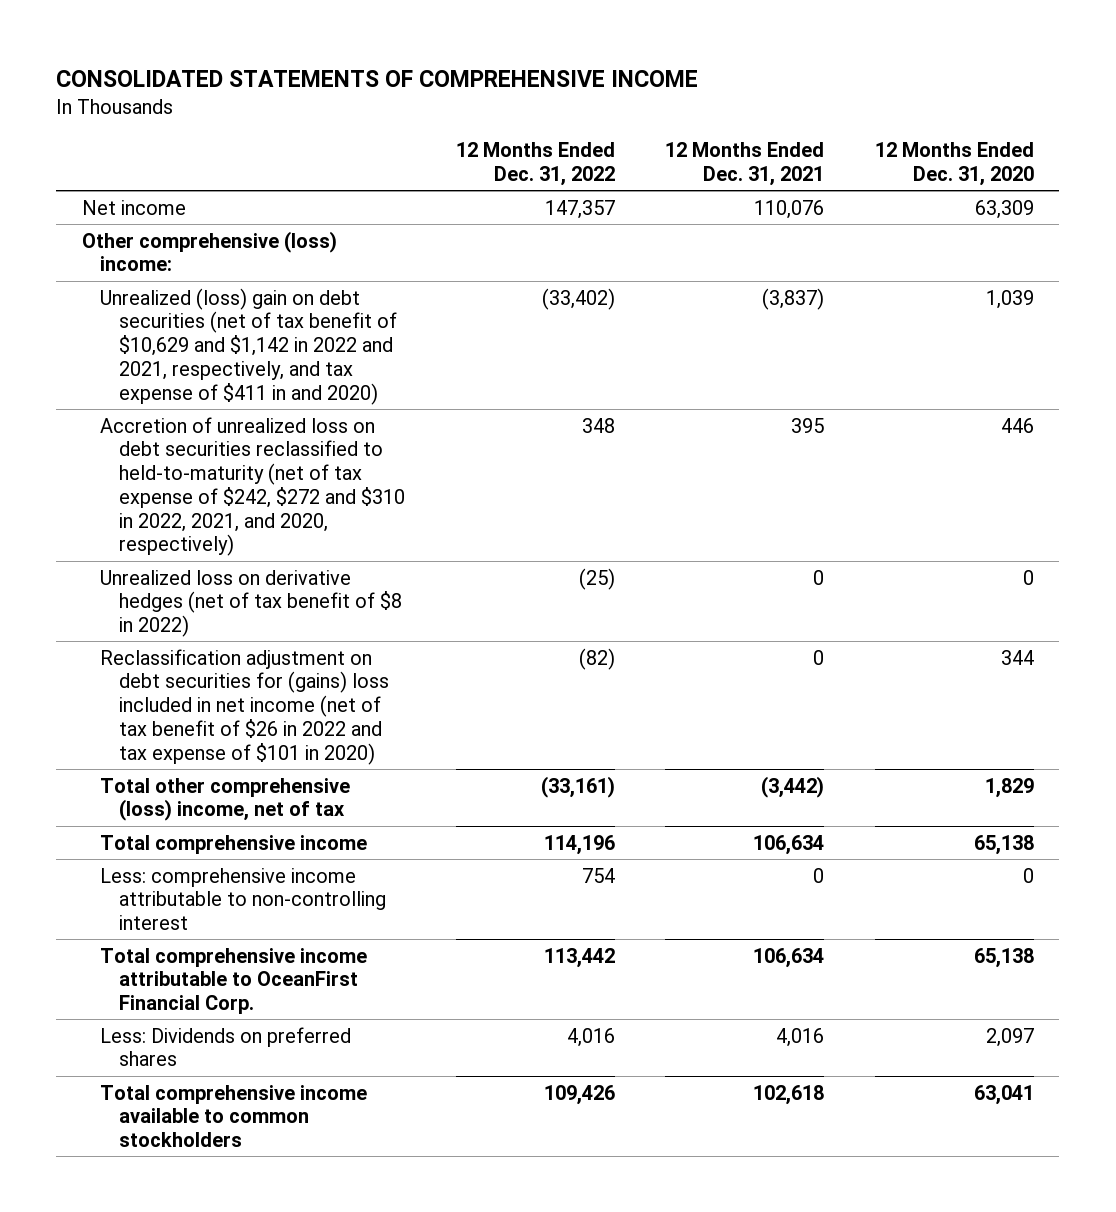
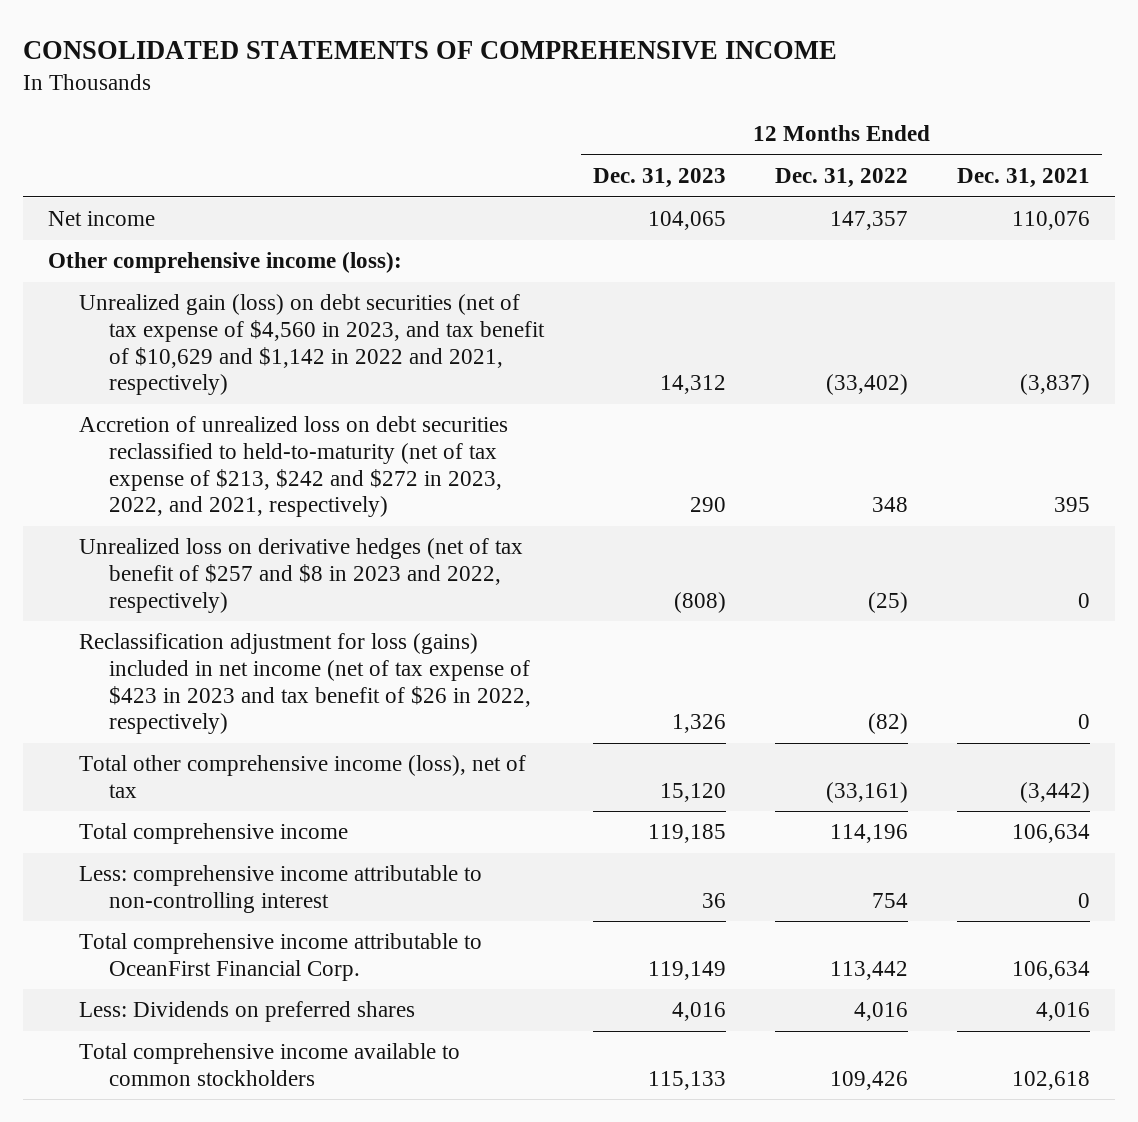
[875,142,1035,187] 12 Months Ended Dec. 31, 2020 -> none
none -> [593,168,727,189] Dec. 31, 2023
[81,230,337,272] Other comprehensive (loss) income: -> [47,252,402,274] Other comprehensive income (loss):
[100,287,397,405] Unrealized (loss) gain on debt securities (net of tax benefit of $10,629 and $1,142 in 2022 and 2021, respectively, and tax expense of $411 in and 2020) -> [78,294,546,396] Unrealized gain (loss) on debt securities (net of tax expense of $4,560 in 2023, and tax benefit of $10,629 and $1,142 in 2022 and 2021, respectively)
[100,416,405,557] Accretion of unrealized loss on debt securities reclassified to held-to-maturity (net of tax expense of $242, $272 and $310 in 2022, 2021, and 2020, respectively) -> [78,416,508,518] Accretion of unrealized loss on debt securities reclassified to held-to-maturity (net of tax expense of $213, $242 and $272 in 2023, 2022, and 2021, respectively)
[100,569,402,638] Unrealized loss on derivative hedges (net of tax benefit of $8 in 2022) -> [78,538,523,613] Unrealized loss on derivative hedges (net of tax benefit of $257 and $8 in 2023 and 2022, respectively)
[100,648,389,765] Reclassification adjustment on debt securities for (gains) loss included in net income (net of tax benefit of $26 in 2022 and tax expense of $101 in 2020) -> [78,633,532,735] Reclassification adjustment for loss (gains) included in net income (net of tax expense of $423 in 2023 and tax benefit of $26 in 2022, respectively)
[100,777,351,822] Total other comprehensive (loss) income, net of tax -> [78,755,526,799] Total other comprehensive income (loss), net of tax

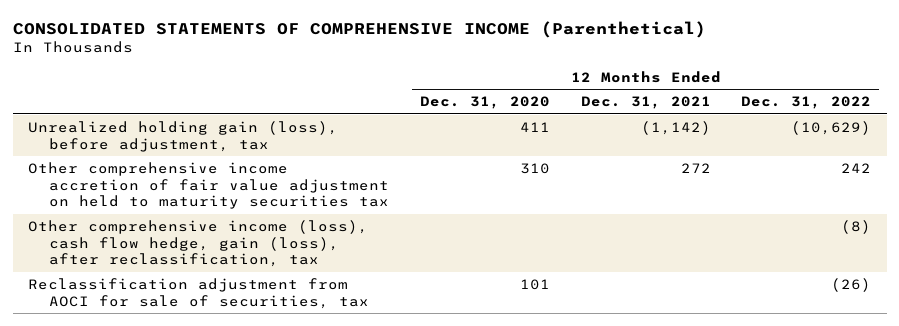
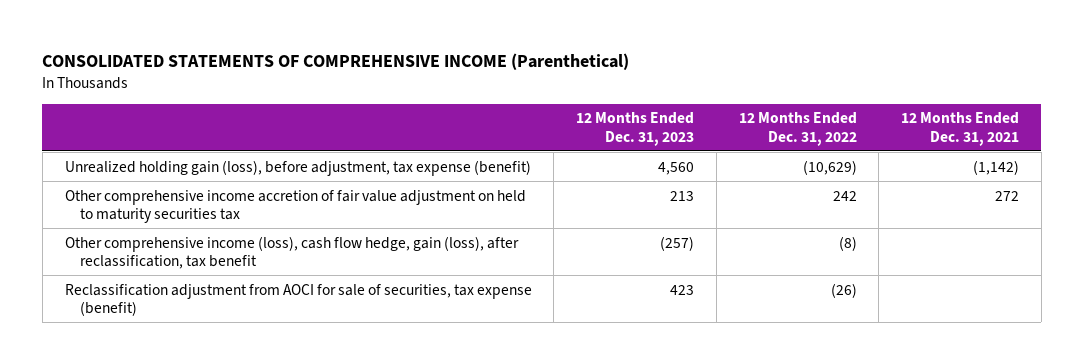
[419,96,550,110] Dec. 31, 2020 -> none
none -> [576,112,695,146] 12 Months Ended Dec. 31, 2023
[28,120,339,152] Unrealized holding gain (loss), before adjustment, tax -> [64,159,531,176] Unrealized holding gain (loss), before adjustment, tax expense (benefit)
[28,219,369,268] Other comprehensive income (loss), cash flow hedge, gain (loss), after reclassification, tax -> [64,235,519,269] Other comprehensive income (loss), cash flow hedge, gain (loss), after reclassification, tax benefit
[28,277,370,309] Reclassification adjustment from AOCI for sale of securities, tax -> [64,283,532,316] Reclassification adjustment from AOCI for sale of securities, tax expense (benefit)

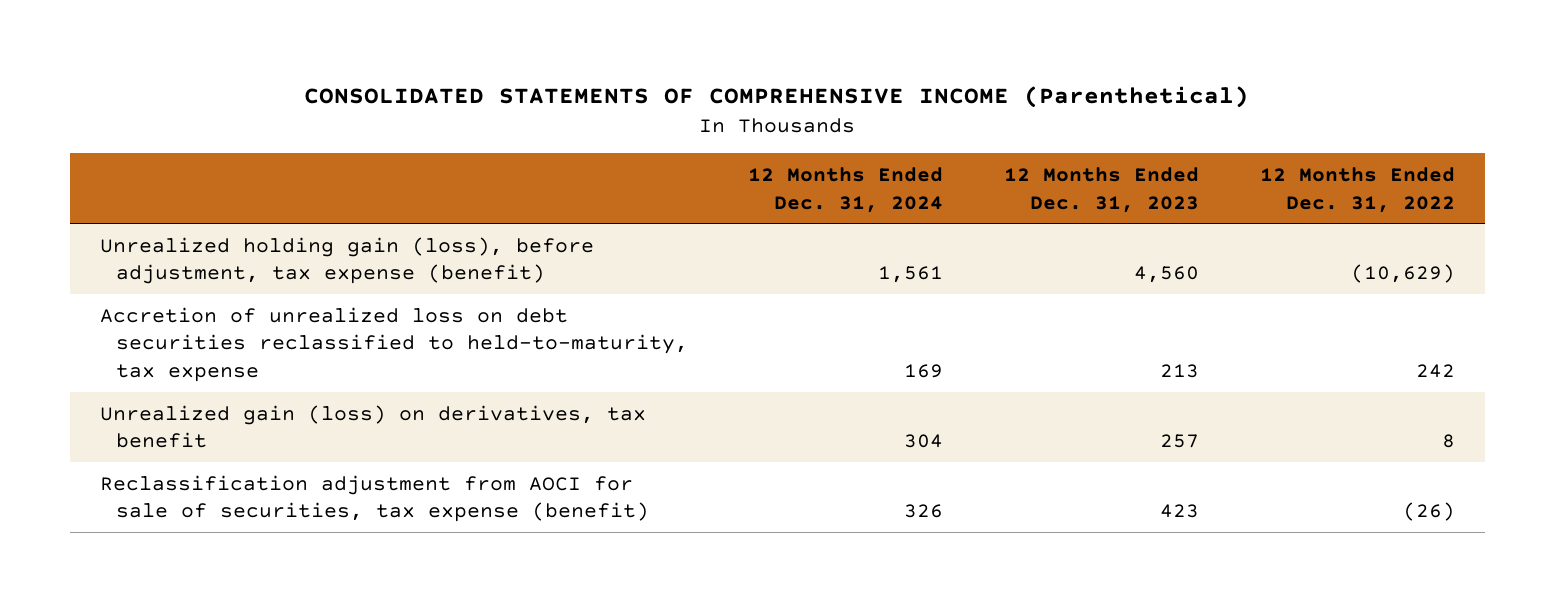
[901,112,1020,146] 12 Months Ended Dec. 31, 2021 -> none
none -> [748,166,944,213] 12 Months Ended Dec. 31, 2024
[64,189,526,223] Other comprehensive income accretion of fair value adjustment on held to maturity securities tax -> [100,306,688,383] Accretion of unrealized loss on debt securities reclassified to held-to-maturity, tax expense
[64,235,519,269] Other comprehensive income (loss), cash flow hedge, gain (loss), after reclassification, tax benefit -> [100,404,647,449] Unrealized gain (loss) on derivatives, tax benefit
[660,235,695,251] (257) -> [1160,434,1200,449] 257
[838,235,857,251] (8) -> [1441,434,1455,449] 8

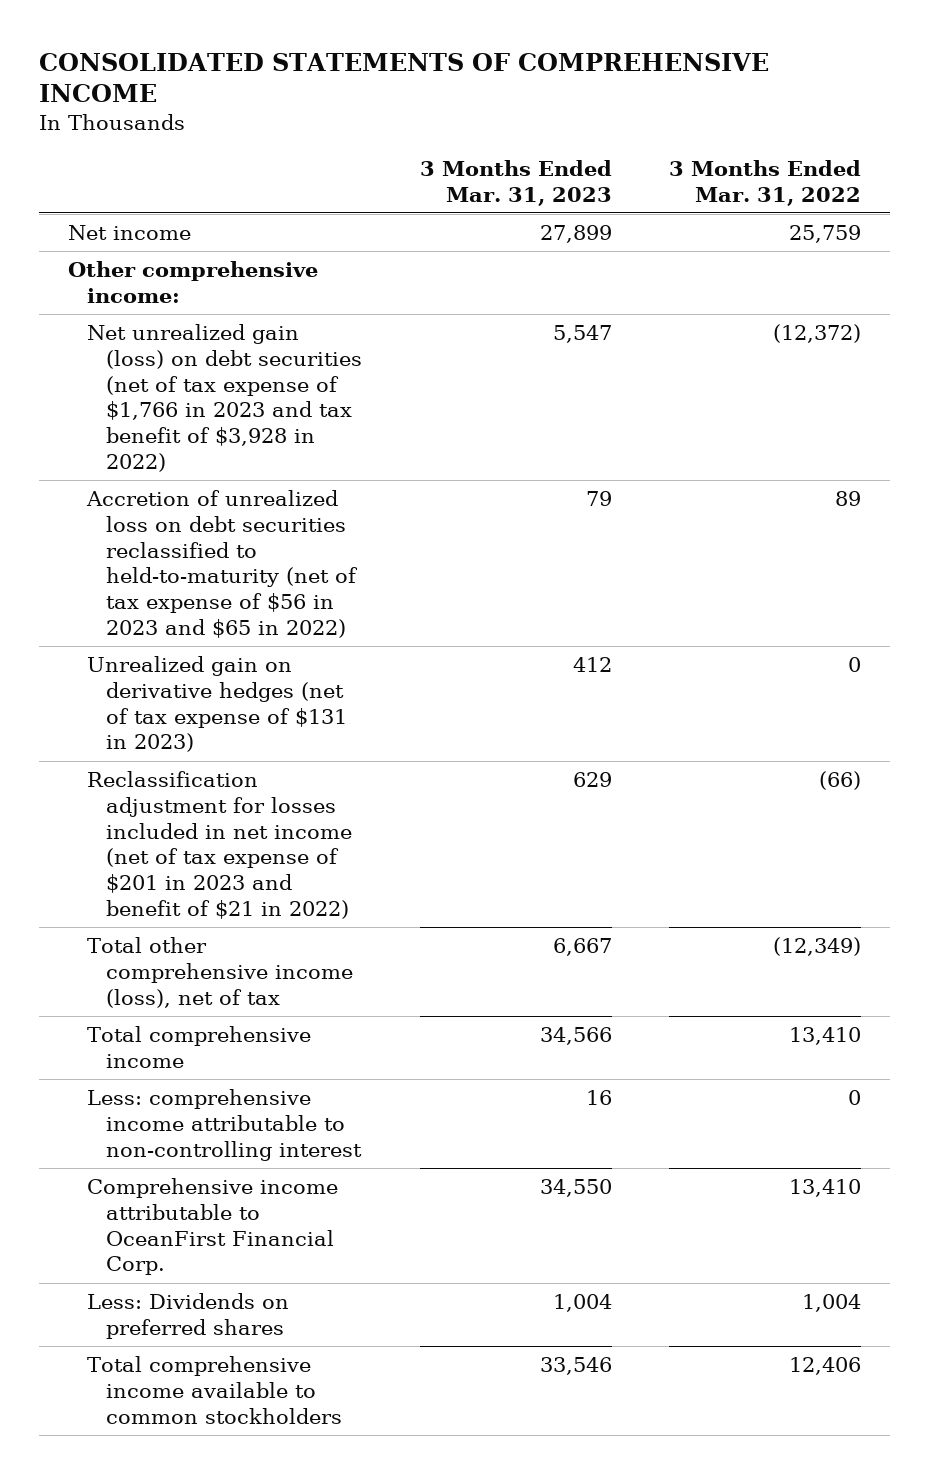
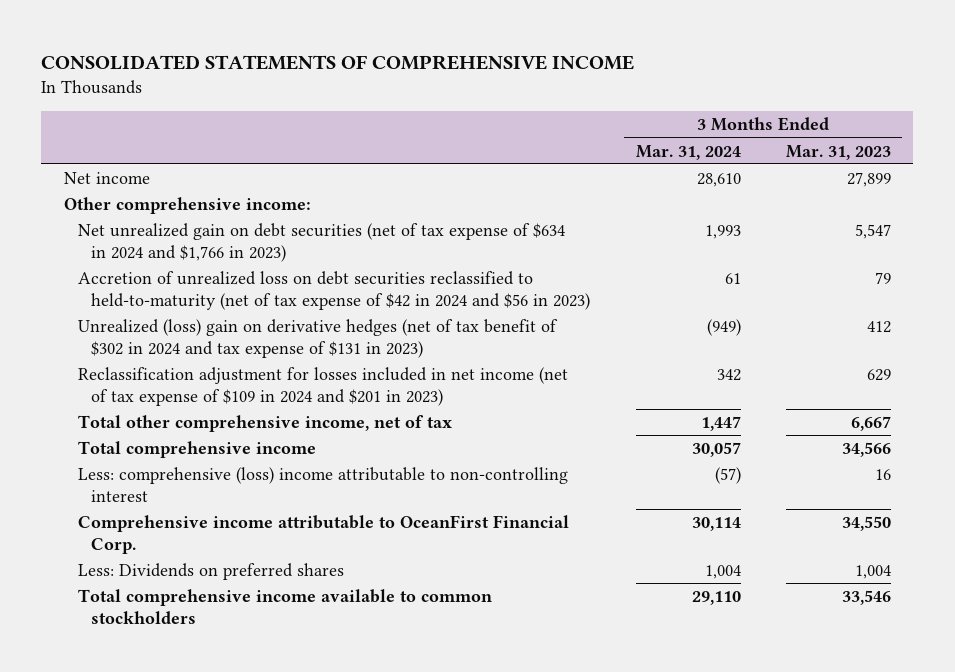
[668,159,861,206] 3 Months Ended Mar. 31, 2022 -> none
none -> [635,144,741,160] Mar. 31, 2024
[87,323,363,473] Net unrealized gain (loss) on debt securities (net of tax expense of $1,766 in 2023 and tax benefit of $3,928 in 2022) -> [77,223,565,262] Net unrealized gain on debt securities (net of tax expense of $634 in 2024 and $1,766 in 2023)
[86,489,359,639] Accretion of unrealized loss on debt securities reclassified to held-to-maturity (net of tax expense of $56 in 2023 and $65 in 2022) -> [77,271,591,310] Accretion of unrealized loss on debt securities reclassified to held-to-maturity (net of tax expense of $42 in 2024 and $56 in 2023)
[87,655,348,753] Unrealized gain on derivative hedges (net of tax expense of $131 in 2023) -> [77,319,558,358] Unrealized (loss) gain on derivative hedges (net of tax benefit of $302 in 2024 and tax expense of $131 in 2023)
[87,770,353,920] Reclassification adjustment for losses included in net income (net of tax expense of $201 in 2023 and benefit of $21 in 2022) -> [77,367,568,406] Reclassification adjustment for losses included in net income (net of tax expense of $109 in 2024 and $201 in 2023)
[87,936,354,1008] Total other comprehensive income (loss), net of tax -> [77,415,452,433] Total other comprehensive income, net of tax
[87,1088,363,1161] Less: comprehensive income attributable to non-controlling interest -> [77,467,568,502] Less: comprehensive (loss) income attributable to non-controlling interest

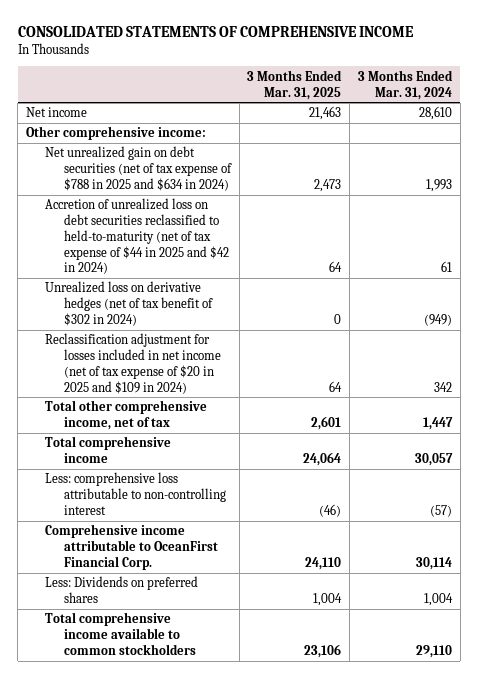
[785,144,891,160] Mar. 31, 2023 -> none
none -> [247,69,343,100] 3 Months Ended Mar. 31, 2025
[77,223,565,262] Net unrealized gain on debt securities (net of tax expense of $634 in 2024 and $1,766 in 2023) -> [44,146,232,191] Net unrealized gain on debt securities (net of tax expense of $788 in 2025 and $634 in 2024)
[77,271,591,310] Accretion of unrealized loss on debt securities reclassified to held-to-maturity (net of tax expense of $42 in 2024 and $56 in 2023) -> [44,198,229,275] Accretion of unrealized loss on debt securities reclassified to held-to-maturity (net of tax expense of $44 in 2025 and $42 in 2024)
[77,319,558,358] Unrealized (loss) gain on derivative hedges (net of tax benefit of $302 in 2024 and tax expense of $131 in 2023) -> [44,281,213,326] Unrealized loss on derivative hedges (net of tax benefit of $302 in 2024)
[77,367,568,406] Reclassification adjustment for losses included in net income (net of tax expense of $109 in 2024 and $201 in 2023) -> [44,333,221,394] Reclassification adjustment for losses included in net income (net of tax expense of $20 in 2025 and $109 in 2024)
[77,467,568,502] Less: comprehensive (loss) income attributable to non-controlling interest -> [44,472,226,515] Less: comprehensive loss attributable to non-controlling interest

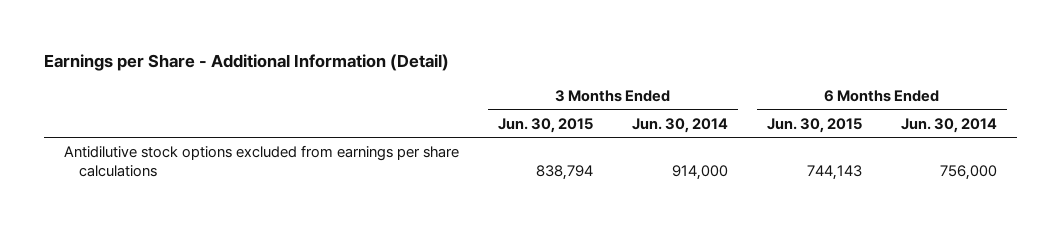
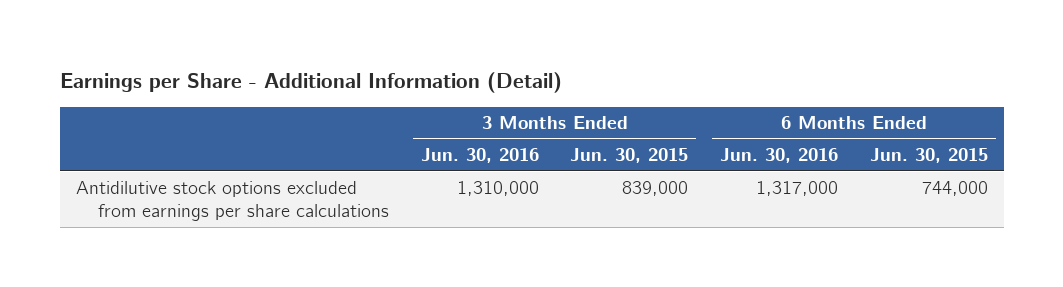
[631,117,728,133] Jun. 30, 2014 -> none
[901,117,998,133] Jun. 30, 2014 -> none
none -> [420,147,539,163] Jun. 30, 2016
none -> [720,147,839,163] Jun. 30, 2016
[535,165,593,181] 838,794 -> [622,181,689,197] 839,000
[807,165,863,181] 744,143 -> [921,181,988,197] 744,000

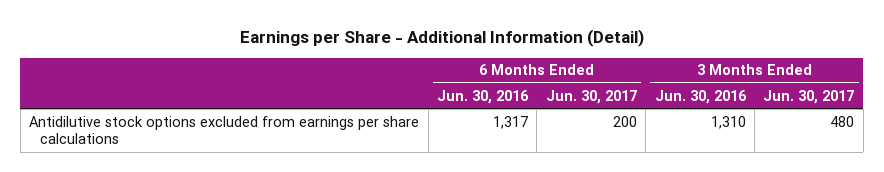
[570,147,689,163] Jun. 30, 2015 -> none
[869,147,988,163] Jun. 30, 2015 -> none
none -> [545,89,637,104] Jun. 30, 2017
none -> [763,89,855,104] Jun. 30, 2017
[456,181,539,197] 1,310,000 -> [710,115,746,129] 1,310
[756,181,839,197] 1,317,000 -> [493,115,529,129] 1,317

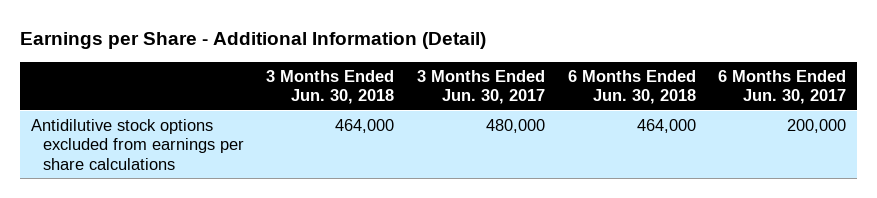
[437,89,530,104] Jun. 30, 2016 -> none
[654,89,747,104] Jun. 30, 2016 -> none
none -> [266,69,395,105] 3 Months Ended Jun. 30, 2018
none -> [567,69,696,105] 6 Months Ended Jun. 30, 2018
[612,115,637,127] 200 -> [787,119,847,134] 200,000
[830,115,855,127] 480 -> [485,119,545,134] 480,000

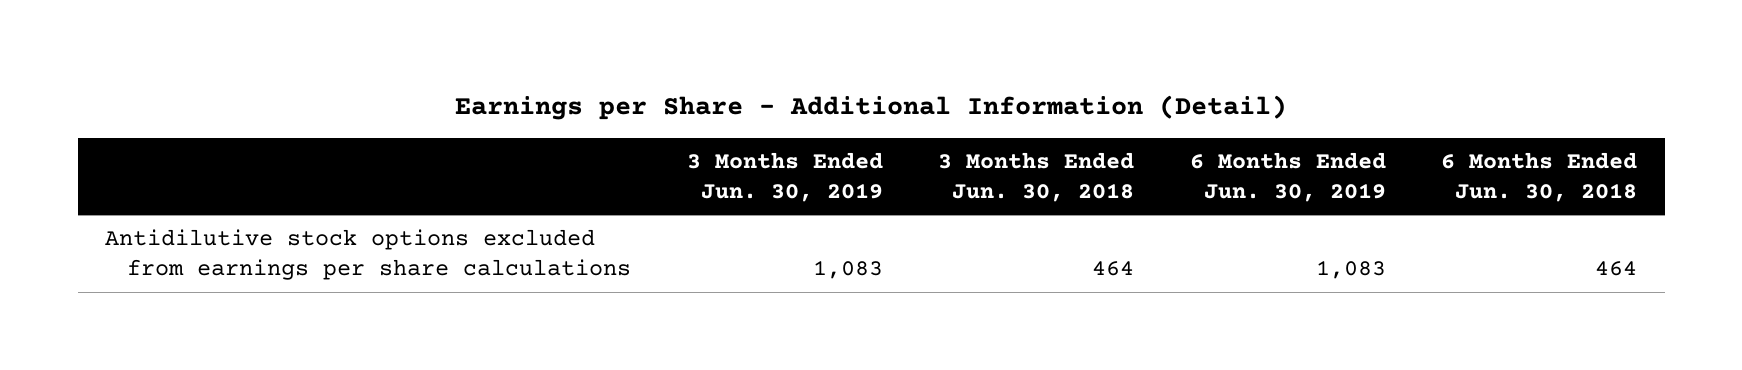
[416,69,545,105] 3 Months Ended Jun. 30, 2017 -> none
[718,69,847,105] 6 Months Ended Jun. 30, 2017 -> none
none -> [686,151,883,202] 3 Months Ended Jun. 30, 2019
none -> [1189,151,1386,202] 6 Months Ended Jun. 30, 2019
[335,119,395,134] 464,000 -> [1092,261,1135,277] 464
[636,119,696,134] 464,000 -> [1594,261,1637,277] 464

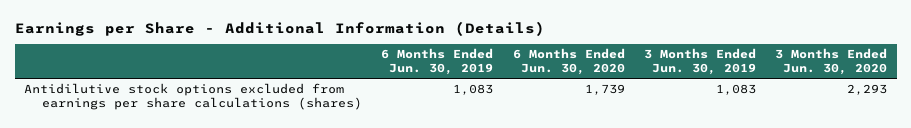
[455,95,1288,121] Earnings per Share - Additional Information (Detail) -> [14,20,545,36] Earnings per Share - Additional Information (Details)
[938,151,1135,202] 3 Months Ended Jun. 30, 2018 -> none
[1440,151,1637,202] 6 Months Ended Jun. 30, 2018 -> none
none -> [512,48,625,76] 6 Months Ended Jun. 30, 2020
none -> [775,48,888,76] 3 Months Ended Jun. 30, 2020
[105,229,632,281] Antidilutive stock options excluded from earnings per share calculations -> [24,82,363,111] Antidilutive stock options excluded from earnings per share calculations (shares)

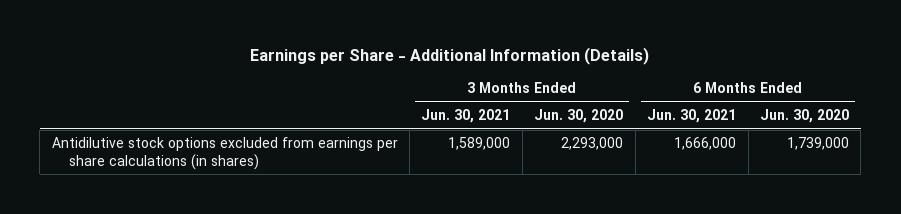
[381,48,494,76] 6 Months Ended Jun. 30, 2019 -> none
[643,48,756,76] 3 Months Ended Jun. 30, 2019 -> none
none -> [421,109,511,124] Jun. 30, 2021
none -> [647,109,737,124] Jun. 30, 2021
[24,82,363,111] Antidilutive stock options excluded from earnings per share calculations (shares) -> [51,137,398,170] Antidilutive stock options excluded from earnings per share calculations (in shares)
[584,83,625,95] 1,739 -> [787,137,850,151] 1,739,000
[847,83,888,95] 2,293 -> [561,137,624,151] 2,293,000

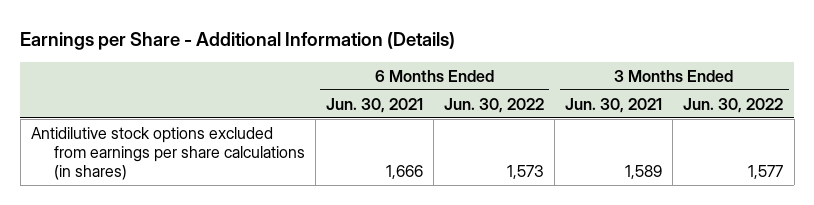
[534,109,624,124] Jun. 30, 2020 -> none
[760,109,850,124] Jun. 30, 2020 -> none
none -> [444,97,545,113] Jun. 30, 2022
none -> [683,97,784,113] Jun. 30, 2022
[448,137,511,151] 1,589,000 -> [625,165,663,180] 1,589
[674,137,737,151] 1,666,000 -> [385,165,423,180] 1,666

